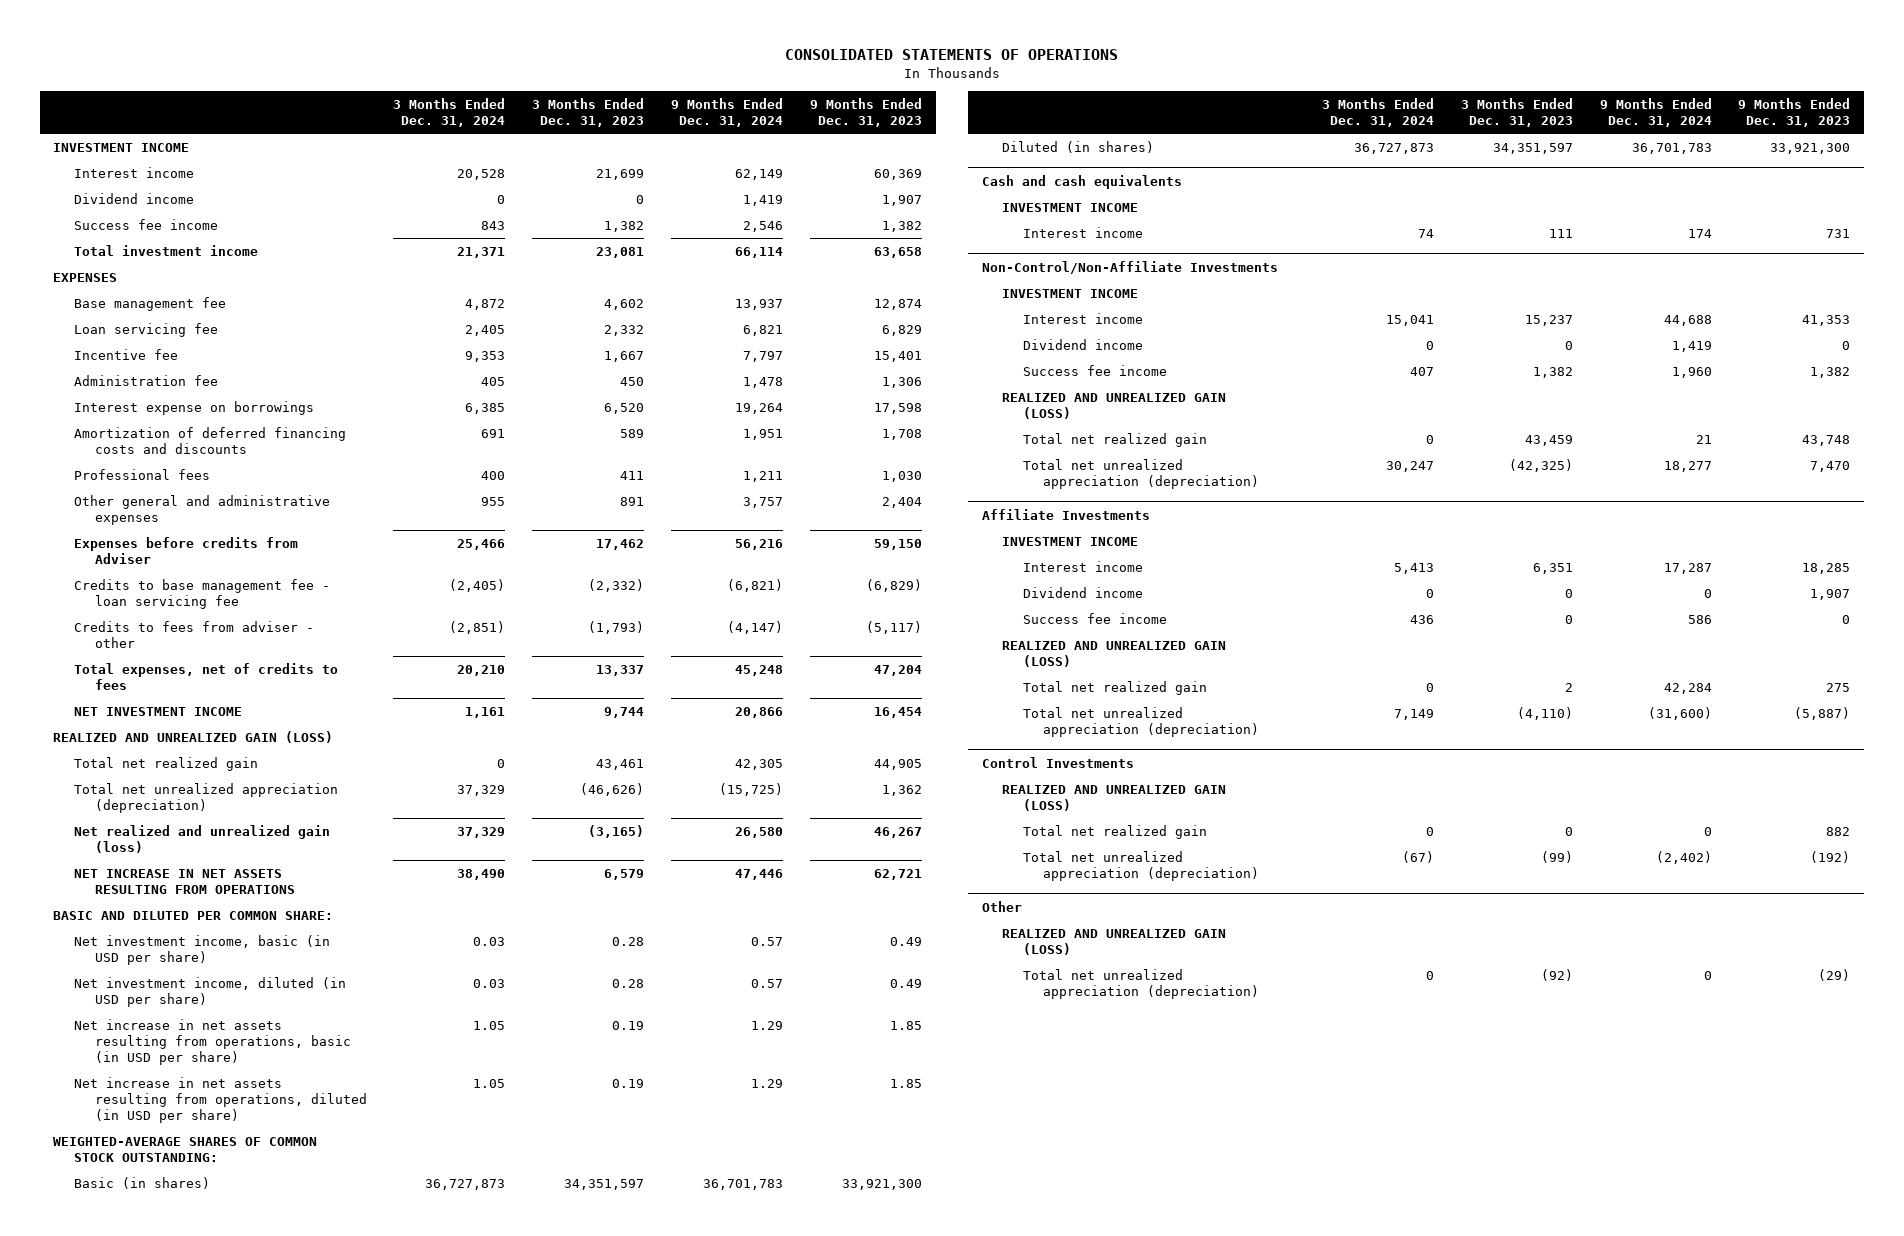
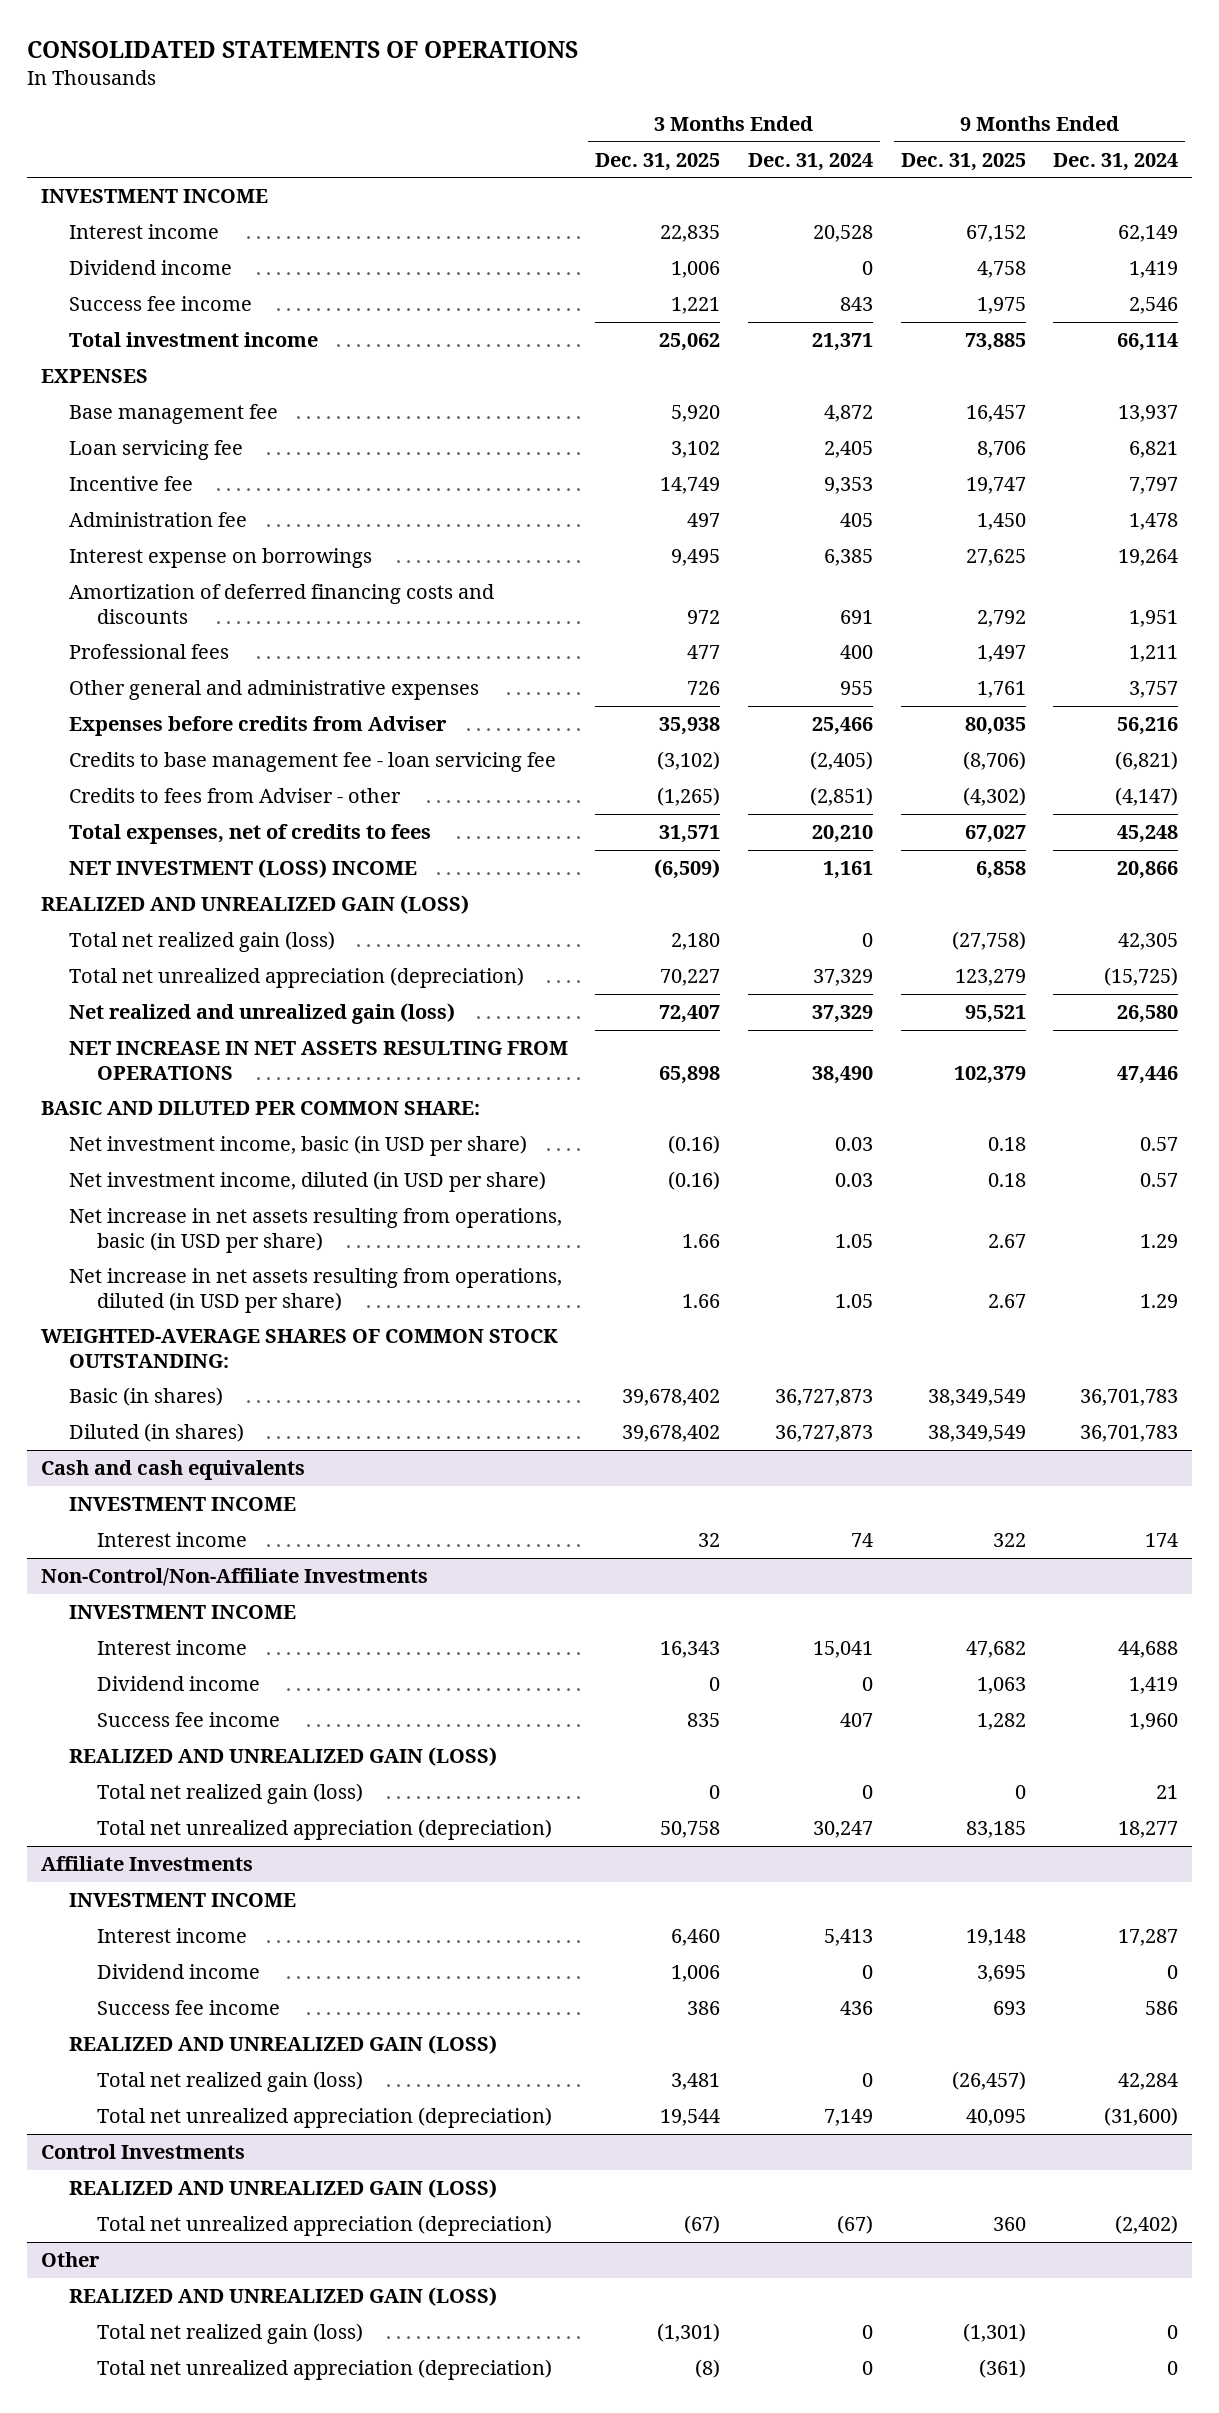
[532,97,645,127] 3 Months Ended Dec. 31, 2023 -> none
[810,97,923,127] 9 Months Ended Dec. 31, 2023 -> none
none -> [595,152,721,171] Dec. 31, 2025
none -> [900,152,1026,171] Dec. 31, 2025
[73,620,314,648] Credits to fees from adviser - other -> [68,788,401,804] Credits to fees from Adviser - other
[73,706,242,716] NET INVESTMENT INCOME -> [68,859,417,879] NET INVESTMENT (LOSS) INCOME
[73,756,258,771] Total net realized gain -> [68,931,335,953] Total net realized gain (loss)
[1022,432,1207,447] Total net realized gain -> [96,1783,363,1805] Total net realized gain (loss)
[1022,680,1207,695] Total net realized gain -> [96,2071,363,2093] Total net realized gain (loss)
[1022,824,1207,839] Total net realized gain -> none
none -> [96,2323,363,2345] Total net realized gain (loss)

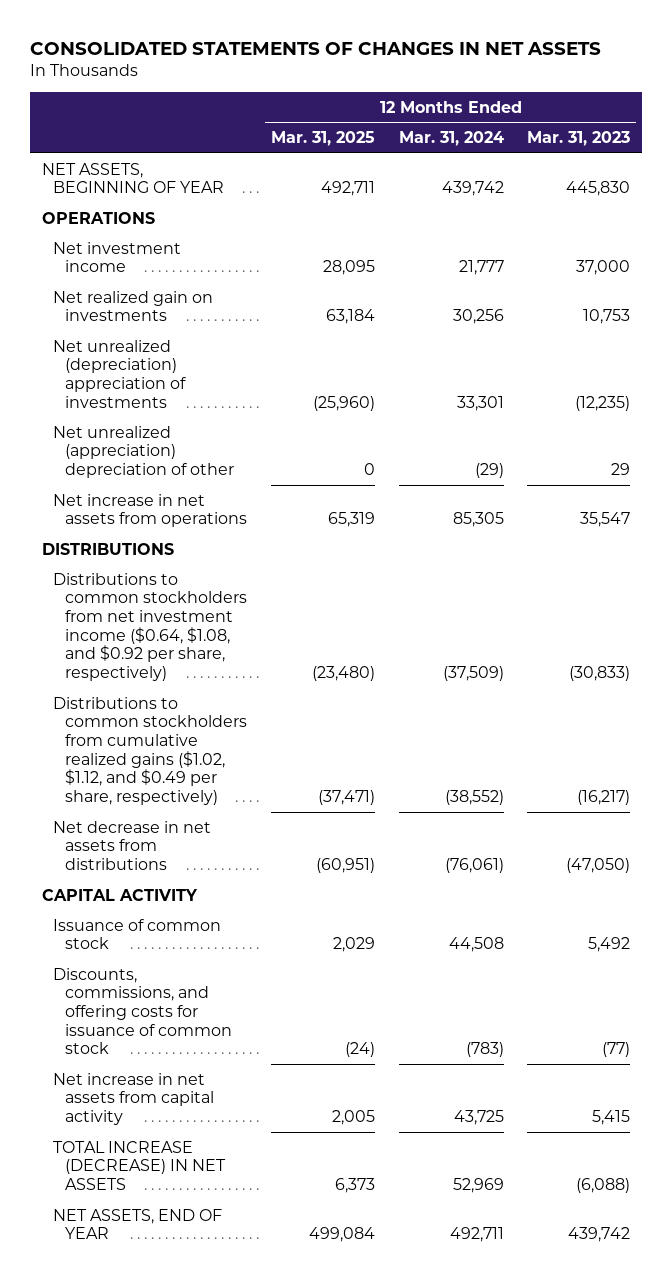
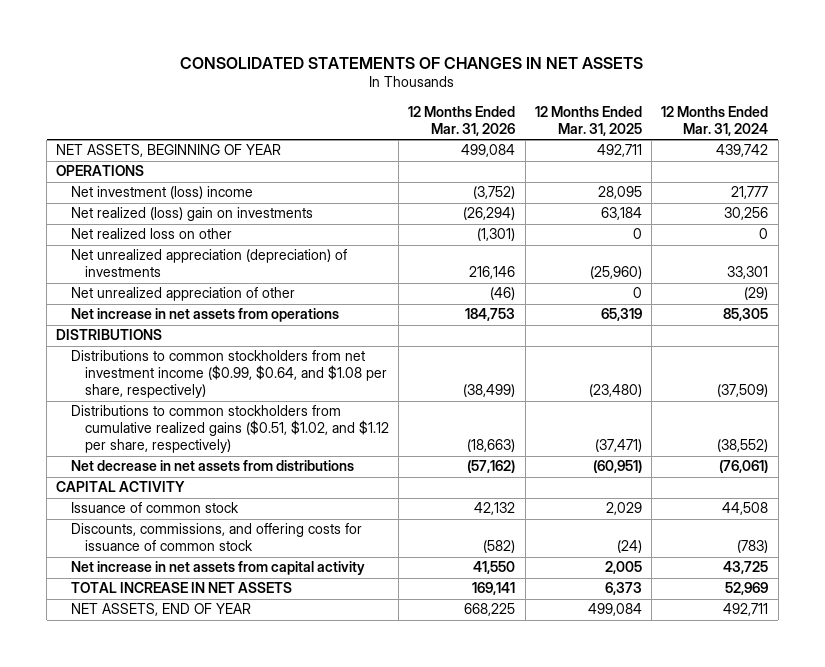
[527,131,631,147] Mar. 31, 2023 -> none
none -> [408,105,516,136] 12 Months Ended Mar. 31, 2026
[53,241,182,273] Net investment income -> [70,186,253,200] Net investment (loss) income
[53,290,214,322] Net realized gain on investments -> [70,207,313,222] Net realized (loss) gain on investments
none -> [70,228,232,240] Net realized loss on other
[53,339,187,408] Net unrealized (depreciation) appreciation of investments -> [70,249,347,278] Net unrealized appreciation (depreciation) of investments
[53,425,235,479] Net unrealized (appreciation) depreciation of other -> [70,287,295,302] Net unrealized appreciation of other
[53,572,248,681] Distributions to common stockholders from net investment income ($0.64, $1.08, and $0.92 per share, respectively) -> [70,350,388,399] Distributions to common stockholders from net investment income ($0.99, $0.64, and $1.08 per share, respectively)
[53,696,248,805] Distributions to common stockholders from cumulative realized gains ($1.02, $1.12, and $0.49 per share, respectively) -> [70,405,390,454] Distributions to common stockholders from cumulative realized gains ($0.51, $1.02, and $1.12 per share, respectively)
[53,1140,227,1191] TOTAL INCREASE (DECREASE) IN NET ASSETS -> [70,582,292,594] TOTAL INCREASE IN NET ASSETS

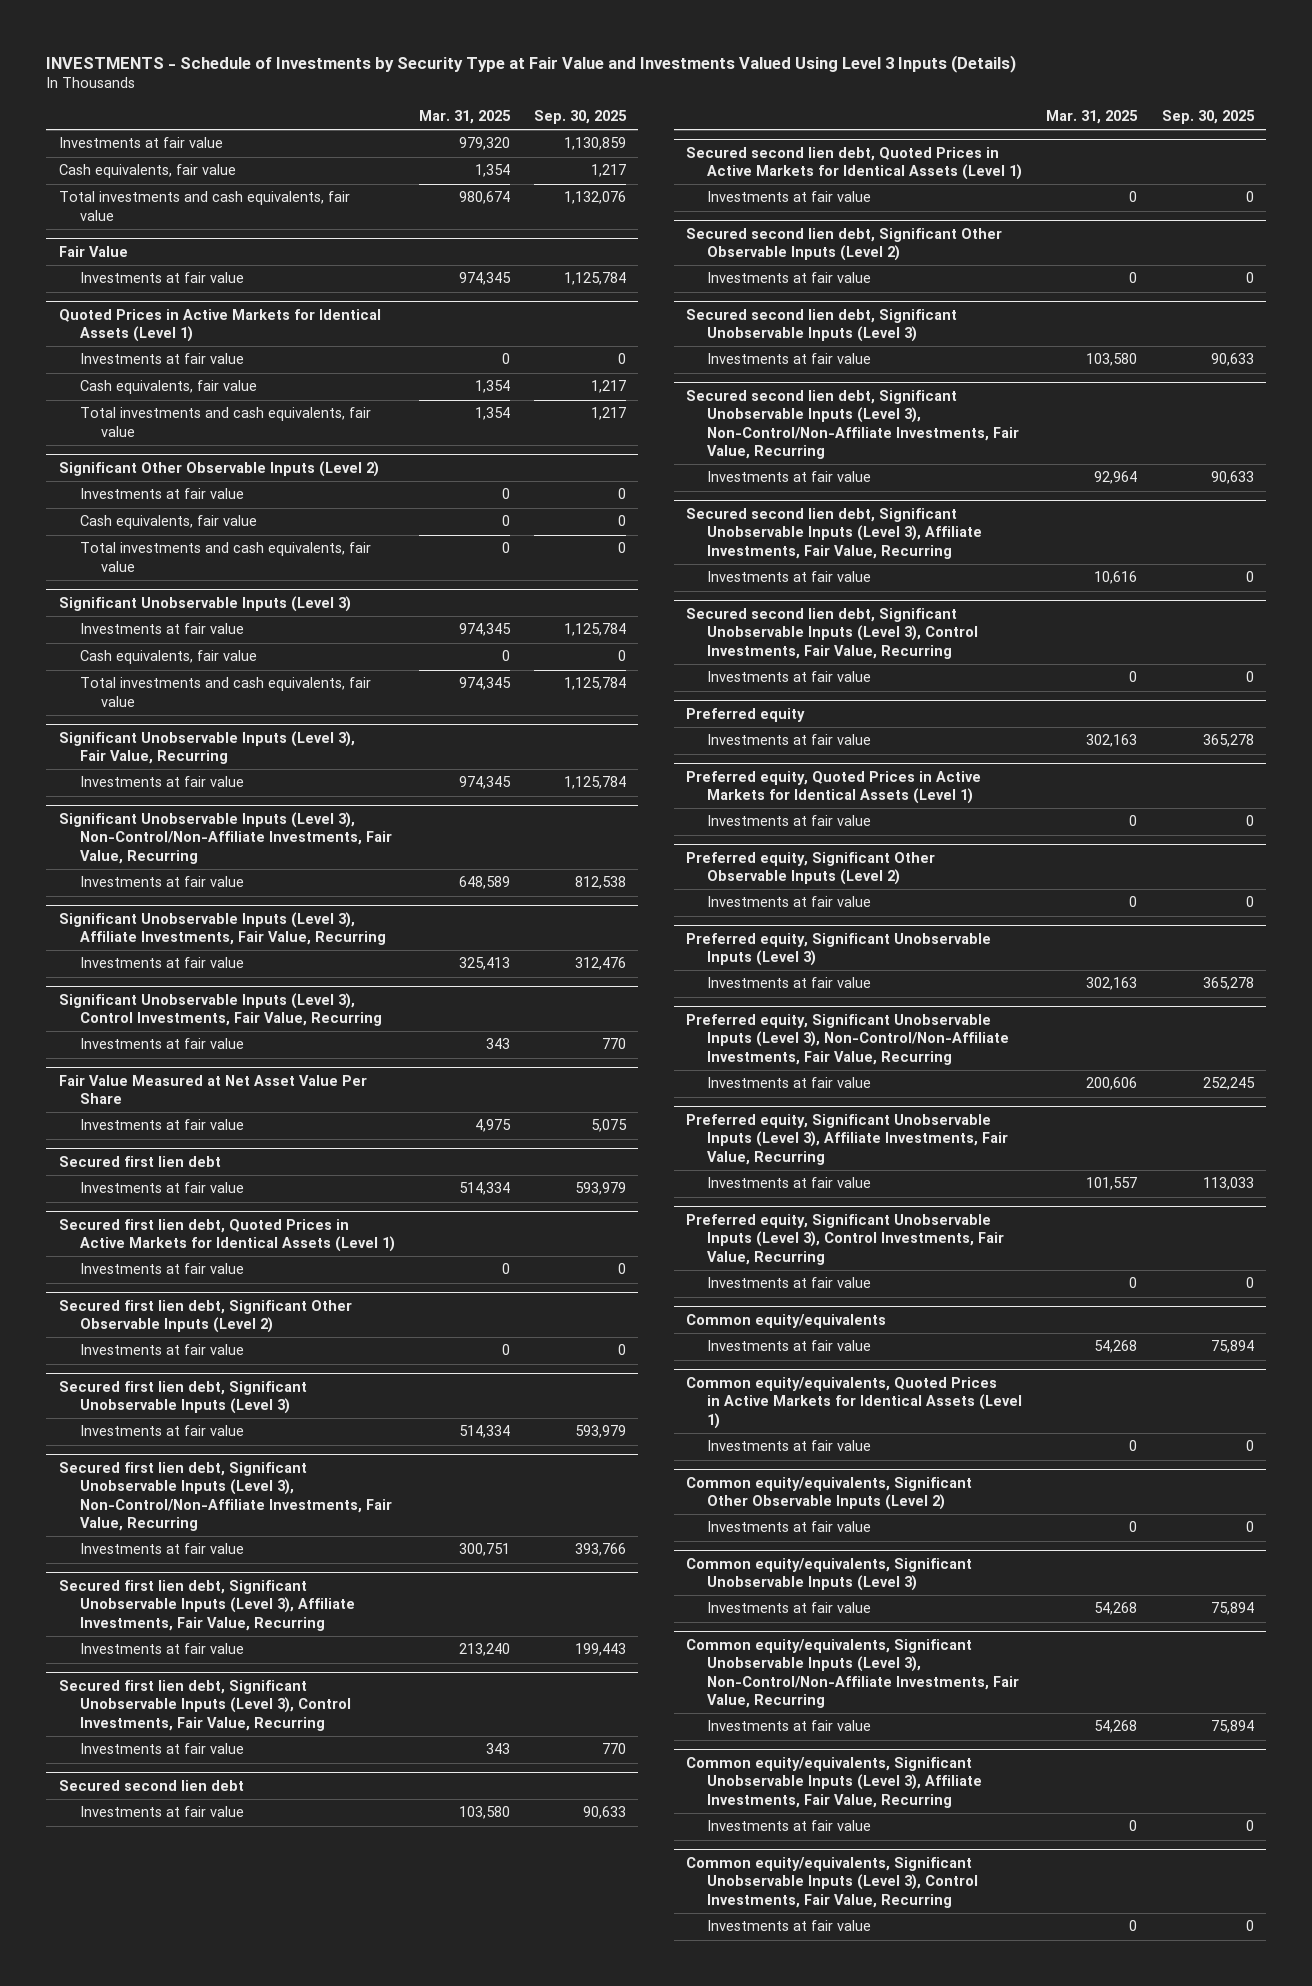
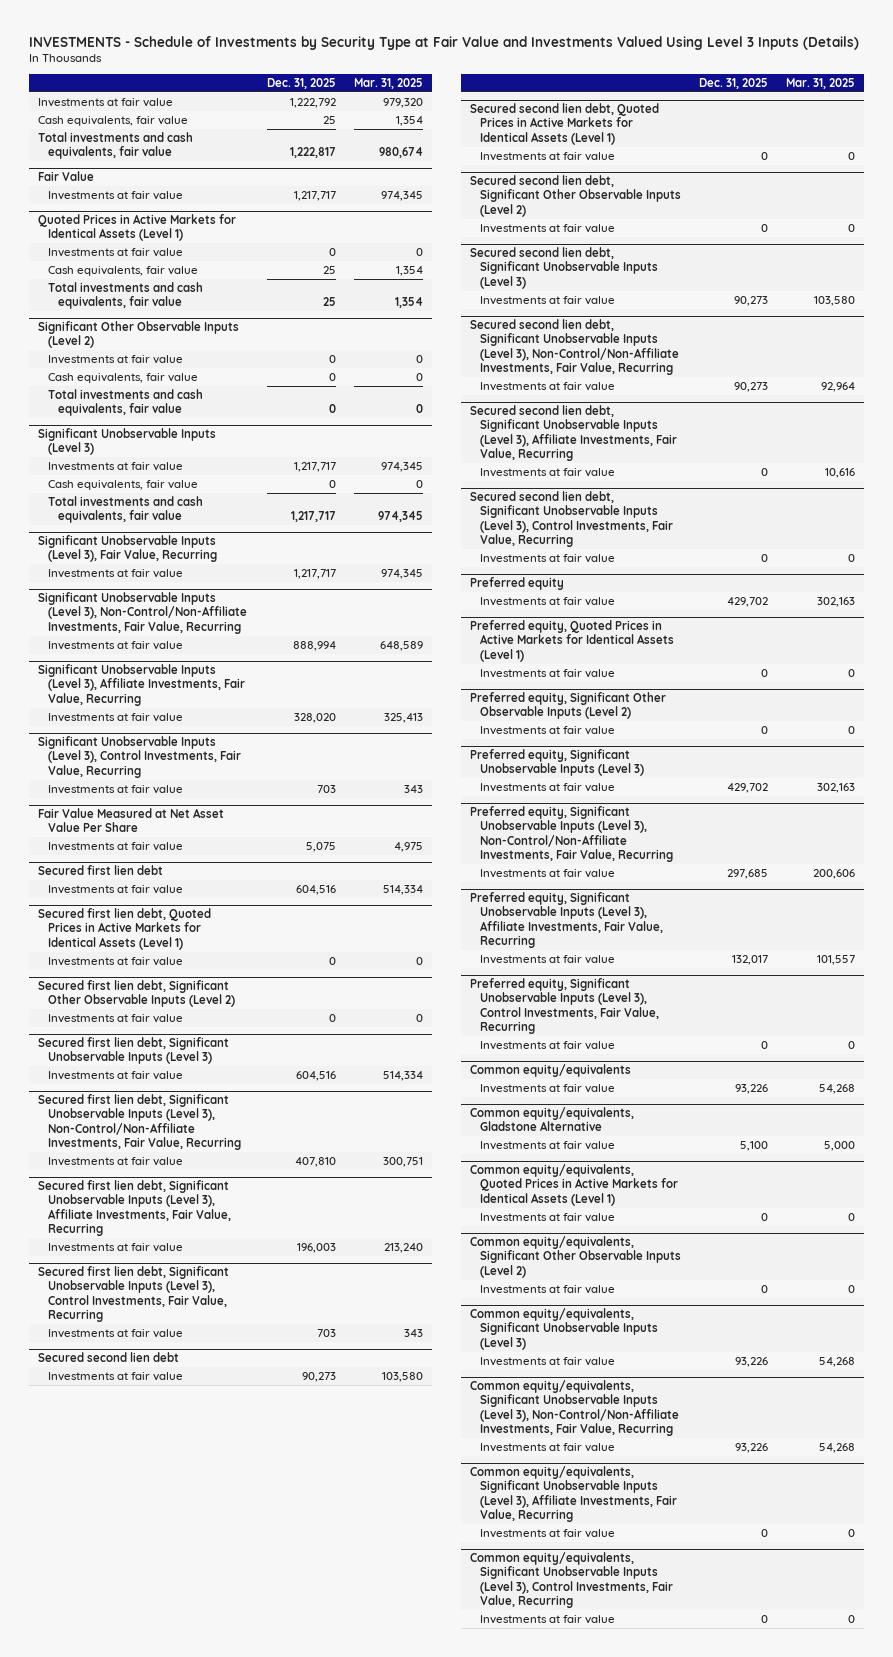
[534,109,628,124] Sep. 30, 2025 -> none
none -> [266,78,336,90] Dec. 31, 2025
none -> [469,1107,634,1132] Common equity/equivalents, Gladstone Alternative
none -> [480,1141,616,1151] Investments at fair value

